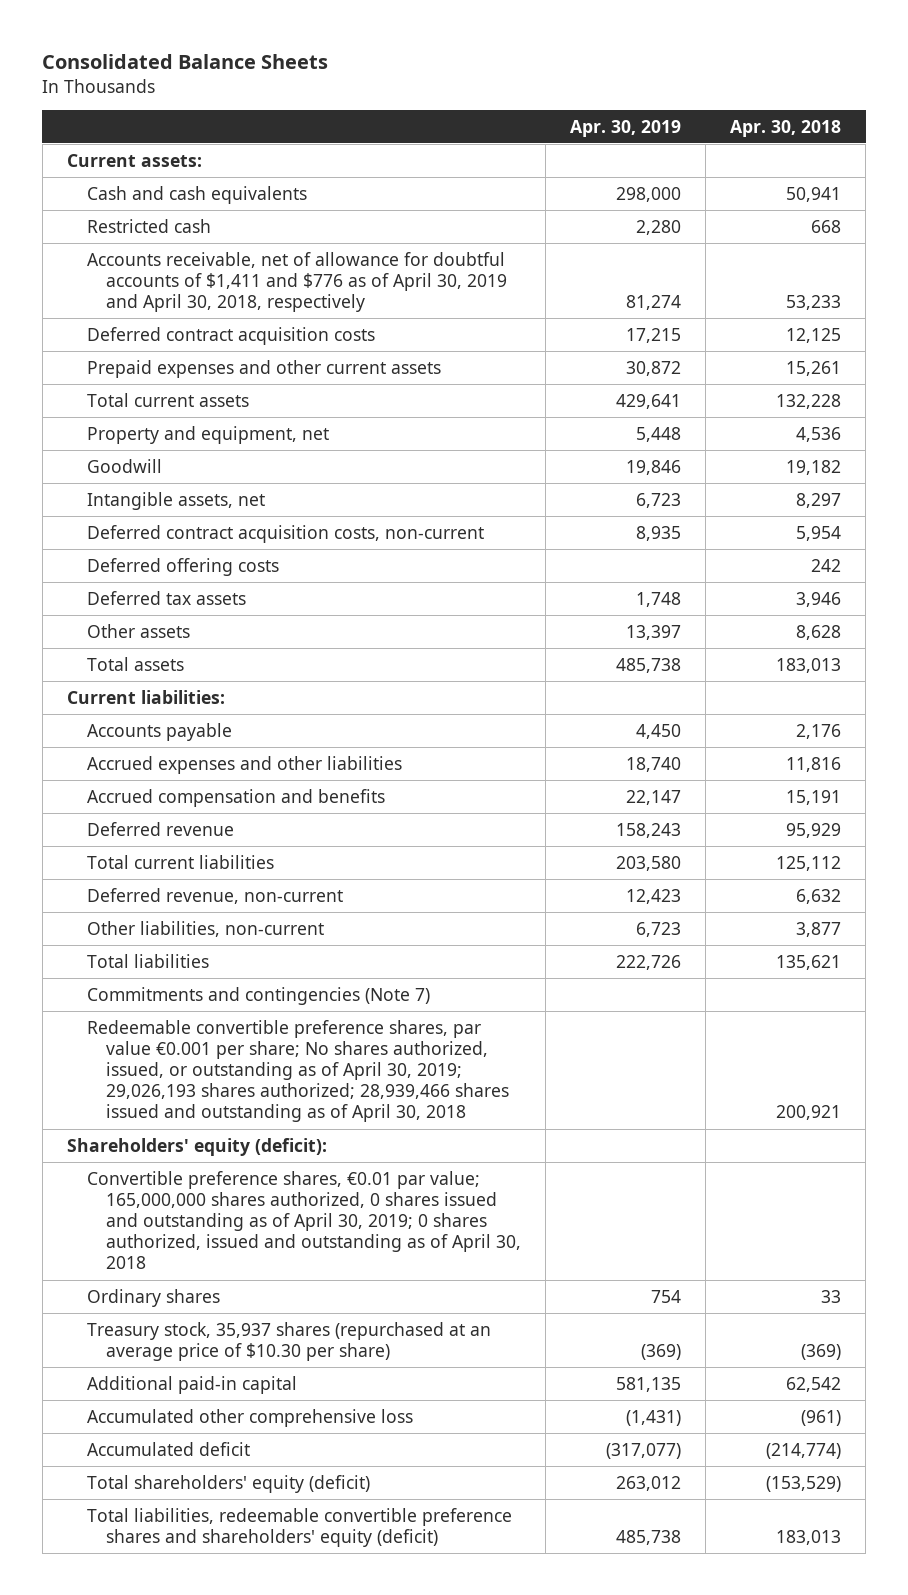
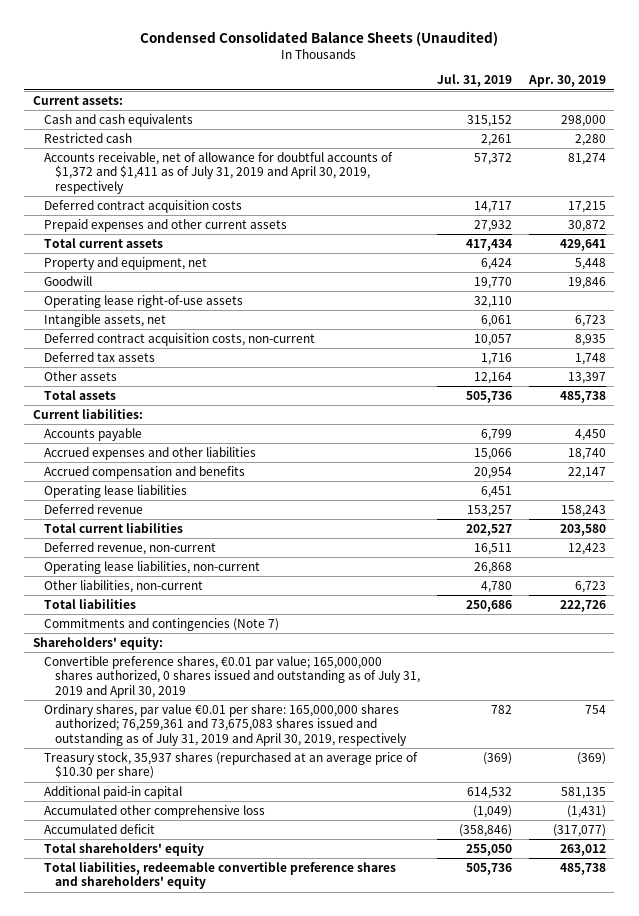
[42,54,329,70] Consolidated Balance Sheets -> [140,30,499,46] Condensed Consolidated Balance Sheets (Unaudited)
[730,119,842,137] Apr. 30, 2018 -> none
none -> [436,74,512,88] Jul. 31, 2019
[86,251,508,313] Accounts receivable, net of allowance for doubtful accounts of $1,411 and $776 as of April 30, 2019 and April 30, 2018, respectively -> [43,151,393,194] Accounts receivable, net of allowance for doubtful accounts of $1,372 and $1,411 as of July 31, 2019 and April 30, 2019, respectively
none -> [43,294,243,308] Operating lease right-of-use assets
[86,557,279,576] Deferred offering costs -> none
none -> [43,484,187,498] Operating lease liabilities
none -> [43,560,260,574] Operating lease liabilities, non-current
[86,1019,510,1123] Redeemable convertible preference shares, par value €0.001 per share; No shares authorized, issued, or outstanding as of April 30, 2019; 29,026,193 shares authorized; 28,939,466 shares issued and outstanding as of April 30, 2018 -> none
[66,1137,327,1156] Shareholders' equity (deficit): -> [33,636,164,650] Shareholders' equity:
[86,1170,522,1270] Convertible preference shares, €0.01 par value; 165,000,000 shares authorized, 0 shares issued and outstanding as of April 30, 2019; 0 shares authorized, issued and outstanding as of April 30, 2018 -> [43,655,420,698] Convertible preference shares, €0.01 par value; 165,000,000 shares authorized, 0 shares issued and outstanding as of July 31, 2019 and April 30, 2019
[86,1288,220,1307] Ordinary shares -> [43,703,407,746] Ordinary shares, par value €0.01 per share: 165,000,000 shares authorized; 76,259,361 and 73,675,083 shares issued and outstanding as of July 31, 2019 and April 30, 2019, respectively
[86,1474,370,1493] Total shareholders' equity (deficit) -> [43,842,204,856] Total shareholders' equity
[86,1507,512,1547] Total liabilities, redeemable convertible preference shares and shareholders' equity (deficit) -> [43,861,396,890] Total liabilities, redeemable convertible preference shares and shareholders' equity

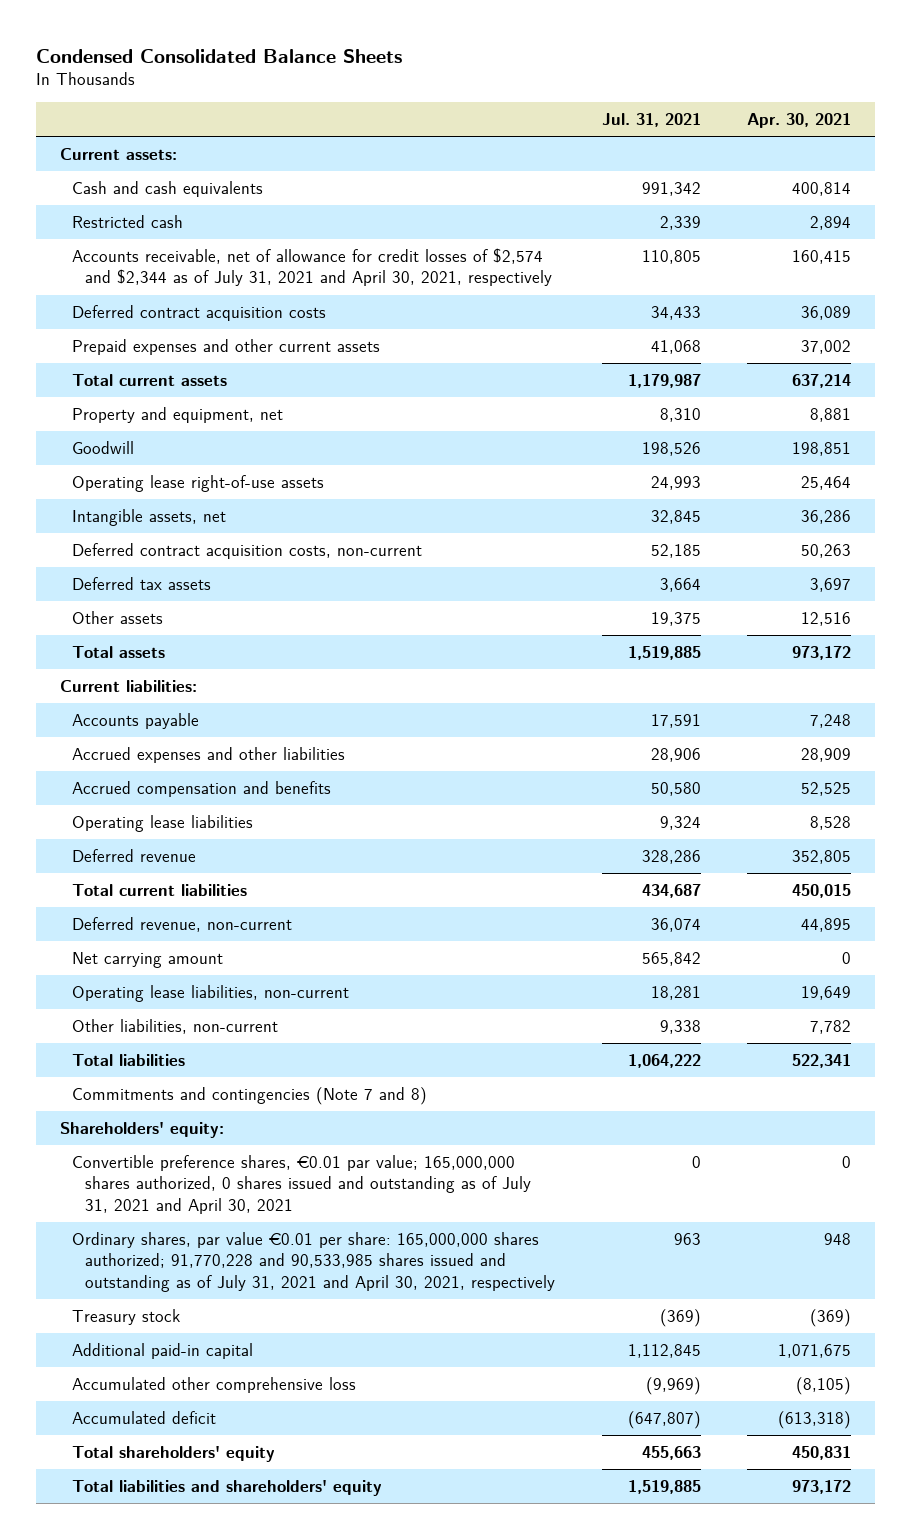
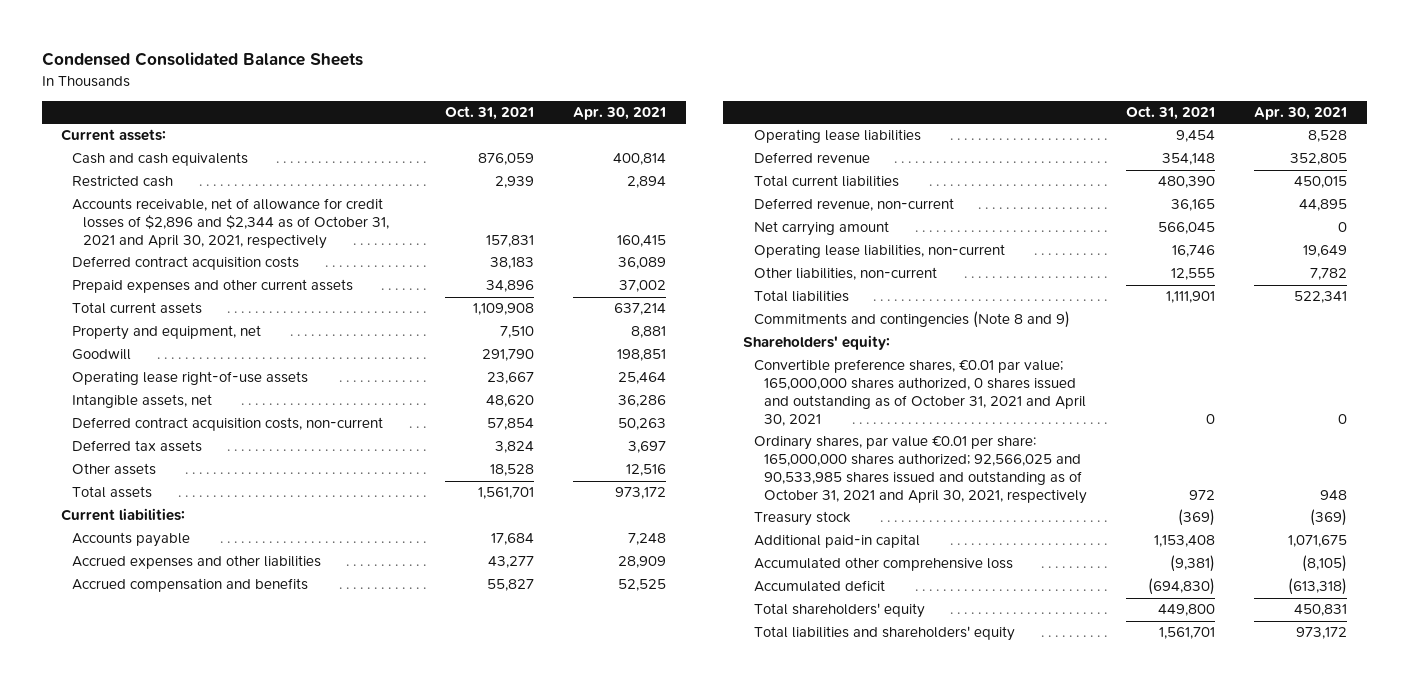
[601,112,701,127] Jul. 31, 2021 -> none
none -> [445,105,535,120] Oct. 31, 2021
[72,247,552,287] Accounts receivable, net of allowance for credit losses of $2,574 and $2,344 as of July 31, 2021 and April 30, 2021, respectively -> [72,198,390,250] Accounts receivable, net of allowance for credit losses of $2,896 and $2,344 as of October 31, 2021 and April 30, 2021, respectively
[72,1086,428,1105] Commitments and contingencies (Note 7 and 8) -> [753,311,1070,329] Commitments and contingencies (Note 8 and 9)
[72,1154,531,1214] Convertible preference shares, €0.01 par value; 165,000,000 shares authorized, 0 shares issued and outstanding as of July 31, 2021 and April 30, 2021 -> [753,359,1087,426] Convertible preference shares, €0.01 par value; 165,000,000 shares authorized, 0 shares issued and outstanding as of October 31, 2021 and April 30, 2021
[72,1231,555,1292] Ordinary shares, par value €0.01 per share: 165,000,000 shares authorized; 91,770,228 and 90,533,985 shares issued and outstanding as of July 31, 2021 and April 30, 2021, respectively -> [753,436,1088,504] Ordinary shares, par value €0.01 per share: 165,000,000 shares authorized; 92,566,025 and 90,533,985 shares issued and outstanding as of October 31, 2021 and April 30, 2021, respectively

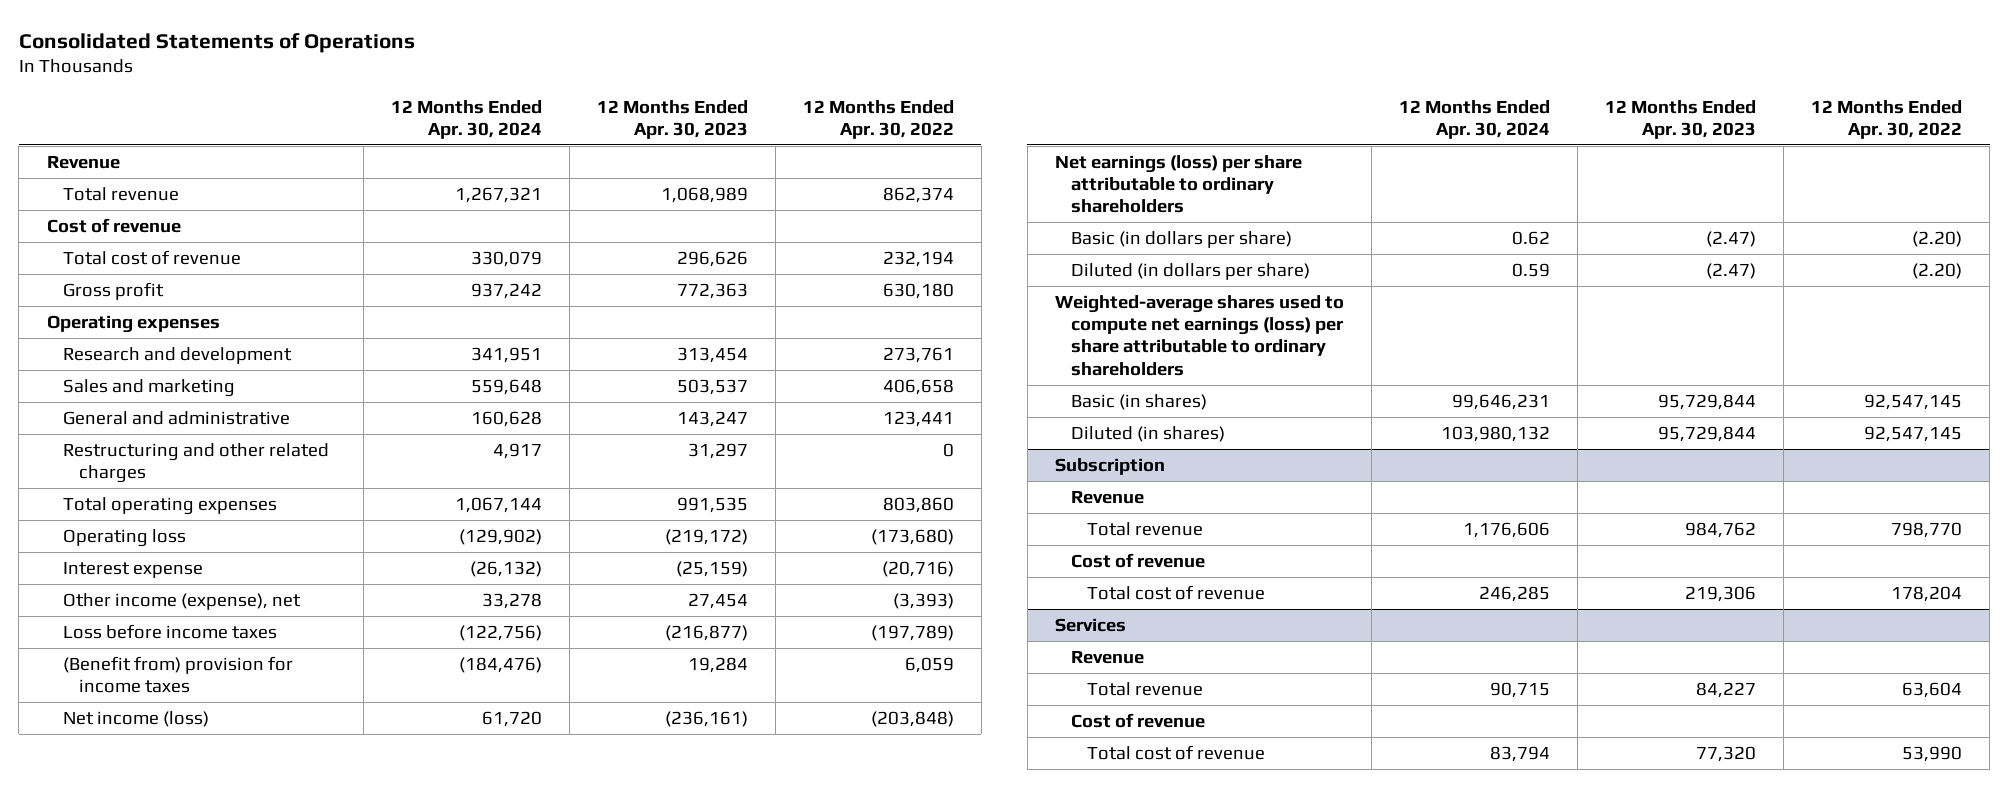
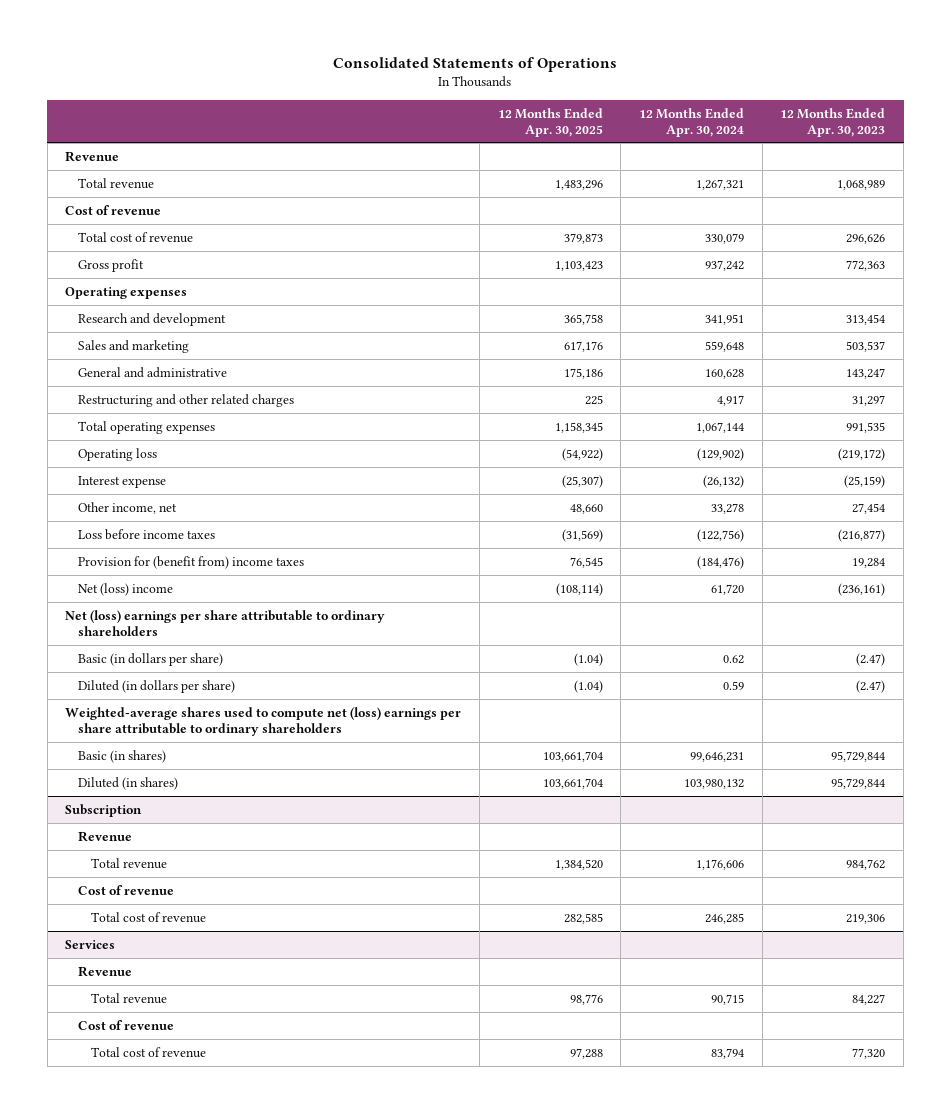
[802,99,954,139] 12 Months Ended Apr. 30, 2022 -> none
none -> [497,107,603,137] 12 Months Ended Apr. 30, 2025
[62,592,301,610] Other income (expense), net -> [77,501,177,514] Other income, net
[62,655,293,694] (Benefit from) provision for income taxes -> [77,555,304,569] Provision for (benefit from) income taxes
[62,710,209,727] Net income (loss) -> [77,582,173,596] Net (loss) income
[1054,154,1302,214] Net earnings (loss) per share attributable to ordinary shareholders -> [65,609,386,636] Net (loss) earnings per share attributable to ordinary shareholders
[1054,294,1344,376] Weighted-average shares used to compute net earnings (loss) per share attributable to ordinary shareholders -> [65,706,462,736] Weighted-average shares used to compute net (loss) earnings per share attributable to ordinary shareholders

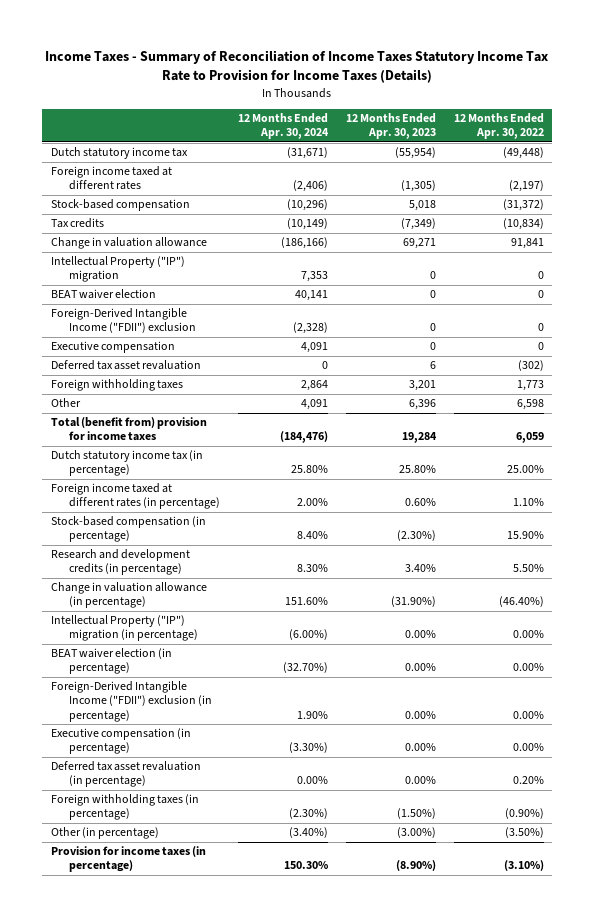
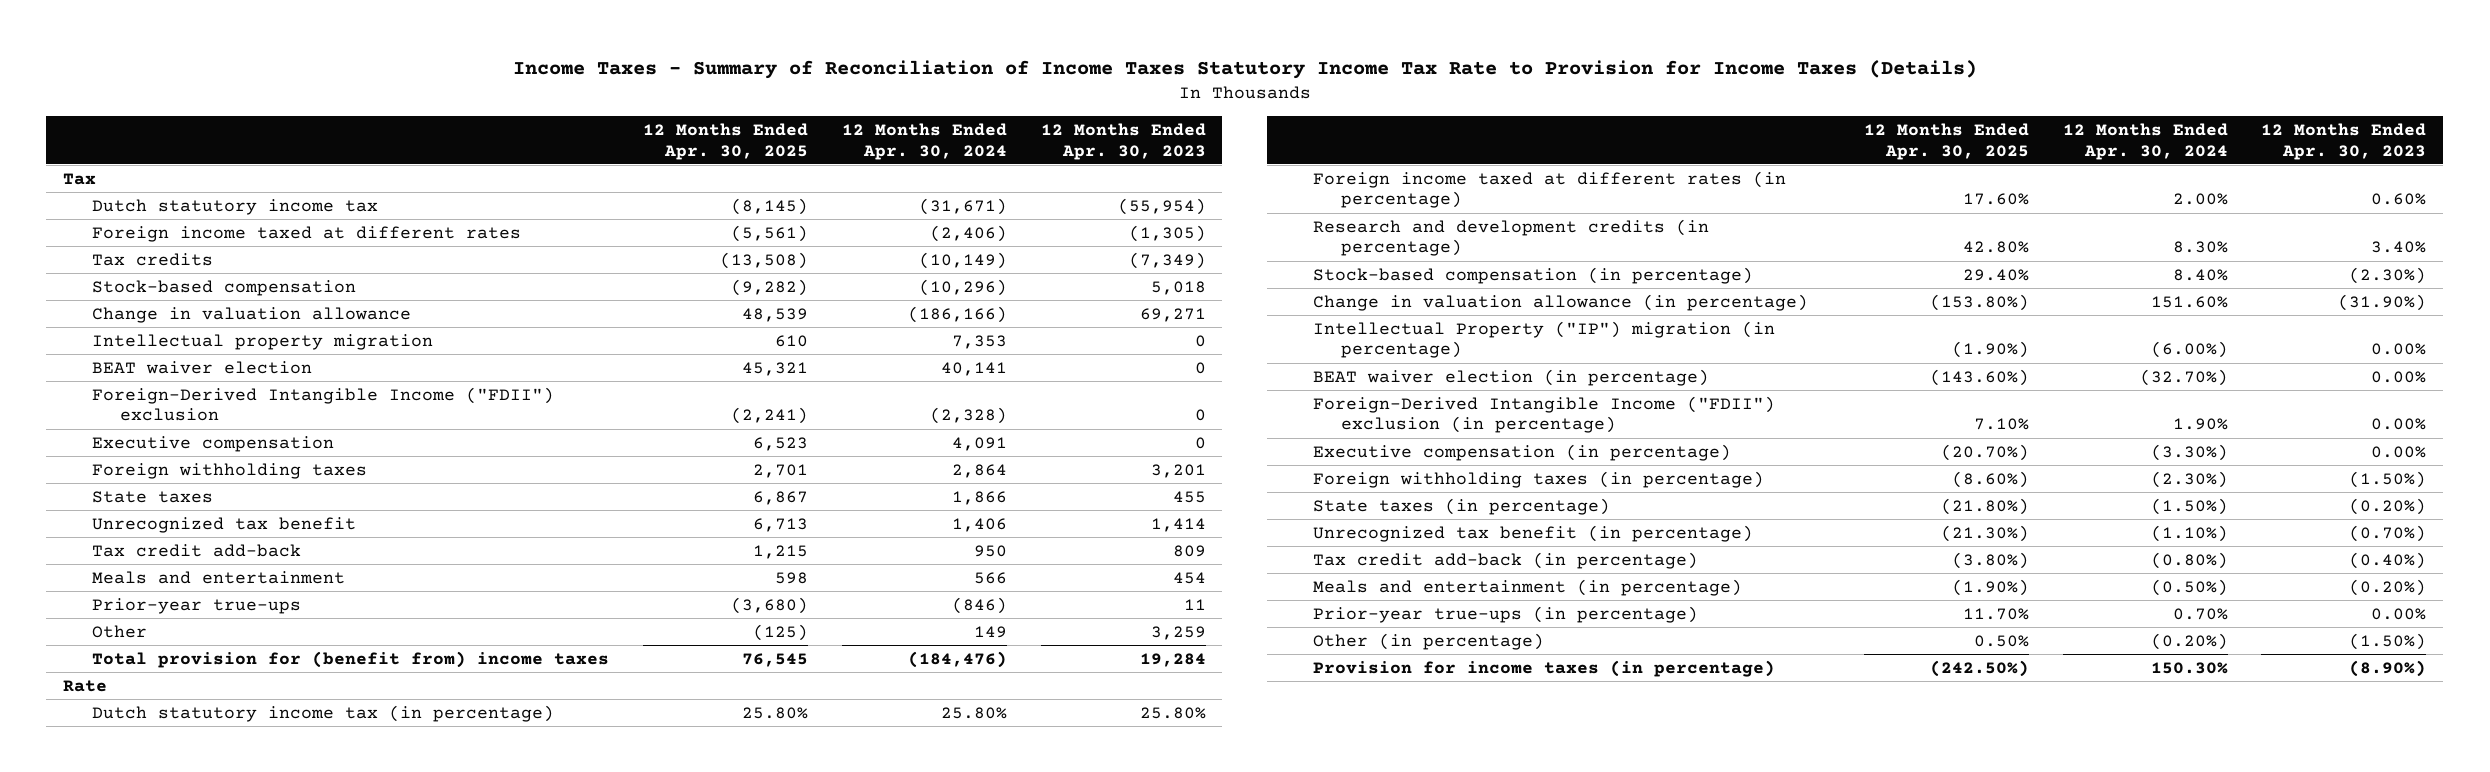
[453,113,544,140] 12 Months Ended Apr. 30, 2022 -> none
none -> [642,122,808,160] 12 Months Ended Apr. 30, 2025
none -> [63,172,97,185] Tax
[51,199,191,212] Stock-based compensation -> [91,279,356,296] Stock-based compensation
[51,256,186,283] Intellectual Property ("IP") migration -> [91,333,433,350] Intellectual property migration
[51,360,202,371] Deferred tax asset revaluation -> none
none -> [91,490,213,503] State taxes
none -> [91,516,356,533] Unrecognized tax benefit
none -> [91,543,301,557] Tax credit add-back
none -> [91,570,345,584] Meals and entertainment
none -> [91,597,301,614] Prior-year true-ups
[301,399,329,411] 4,091 -> [973,625,1007,638] 149
[408,399,436,411] 6,396 -> [1150,625,1206,640] 3,259
[51,417,208,442] Total (benefit from) provision for income taxes -> [91,650,609,668] Total provision for (benefit from) income taxes
none -> [63,679,108,692] Rate
[51,516,207,543] Stock-based compensation (in percentage) -> [1312,266,1753,284] Stock-based compensation (in percentage)
[51,761,202,788] Deferred tax asset revaluation (in percentage) -> none
none -> [1312,497,1610,515] State taxes (in percentage)
none -> [1312,524,1753,542] Unrecognized tax benefit (in percentage)
none -> [1312,551,1698,569] Tax credit add-back (in percentage)
none -> [1312,578,1742,596] Meals and entertainment (in percentage)
none -> [1312,605,1698,623] Prior-year true-ups (in percentage)
[289,827,329,839] (3.40%) -> [2150,632,2228,650] (0.20%)
[396,827,436,839] (3.00%) -> [2349,632,2427,650] (1.50%)

